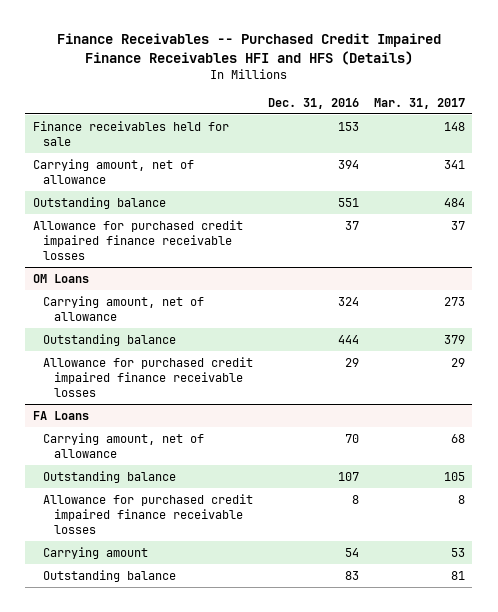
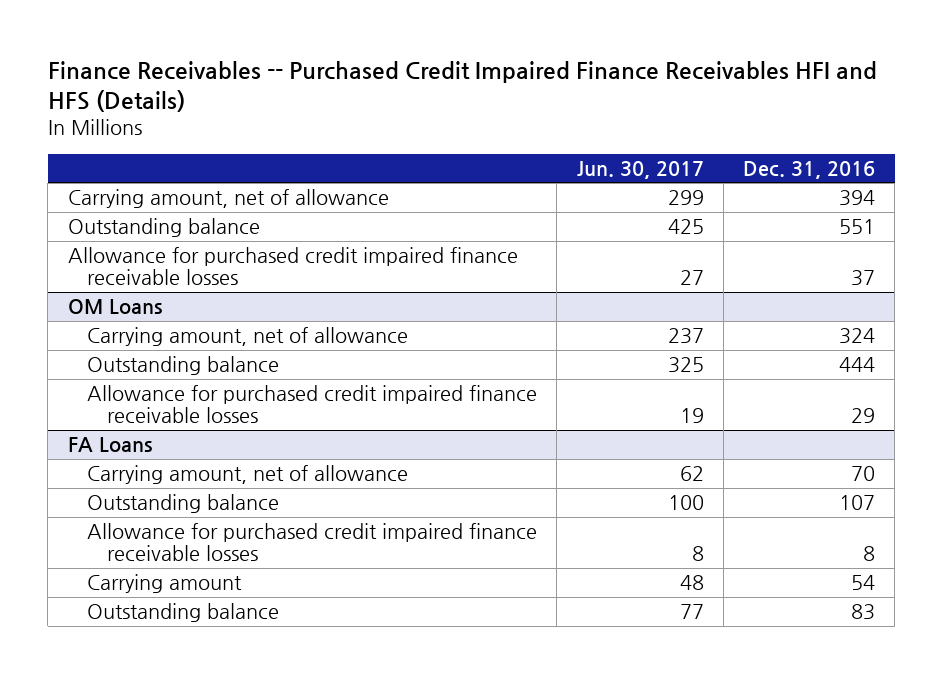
[373,97,465,109] Mar. 31, 2017 -> none
none -> [576,160,704,179] Jun. 30, 2017
[32,120,229,146] Finance receivables held for sale -> none

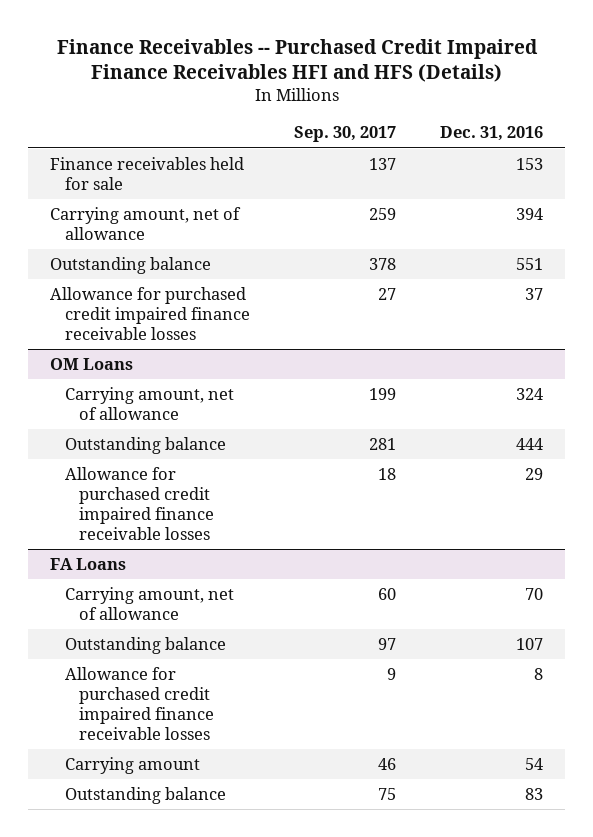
[576,160,704,179] Jun. 30, 2017 -> none
none -> [293,126,396,143] Sep. 30, 2017
none -> [50,157,245,191] Finance receivables held for sale

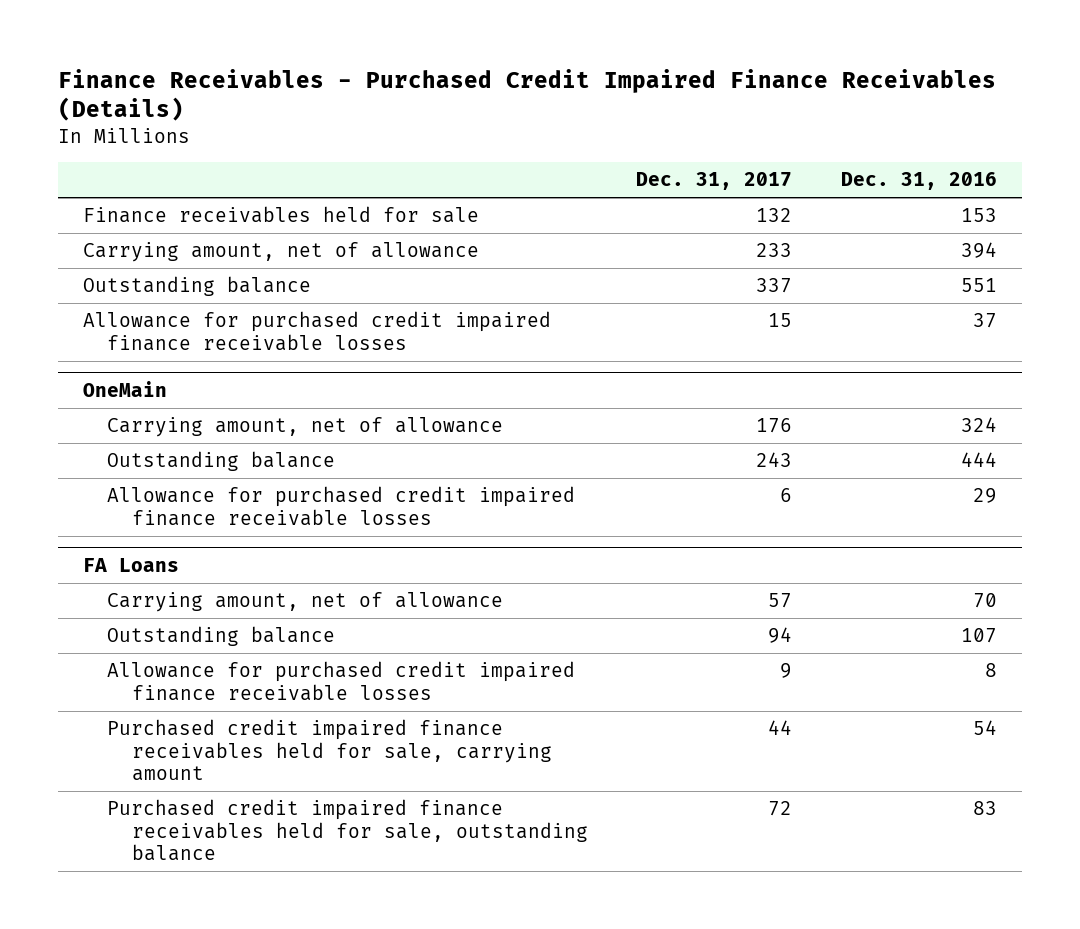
[56,38,538,82] Finance Receivables -- Purchased Credit Impaired Finance Receivables HFI and HFS (Details) -> [58,68,997,122] Finance Receivables - Purchased Credit Impaired Finance Receivables (Details)
[293,126,396,143] Sep. 30, 2017 -> none
none -> [636,171,793,190] Dec. 31, 2017
[50,358,134,371] OM Loans -> [82,380,167,397] OneMain
[64,757,200,775] Carrying amount -> [107,719,552,782] Purchased credit impaired finance receivables held for sale, carrying amount
[64,787,226,805] Outstanding balance -> [107,799,588,862] Purchased credit impaired finance receivables held for sale, outstanding balance

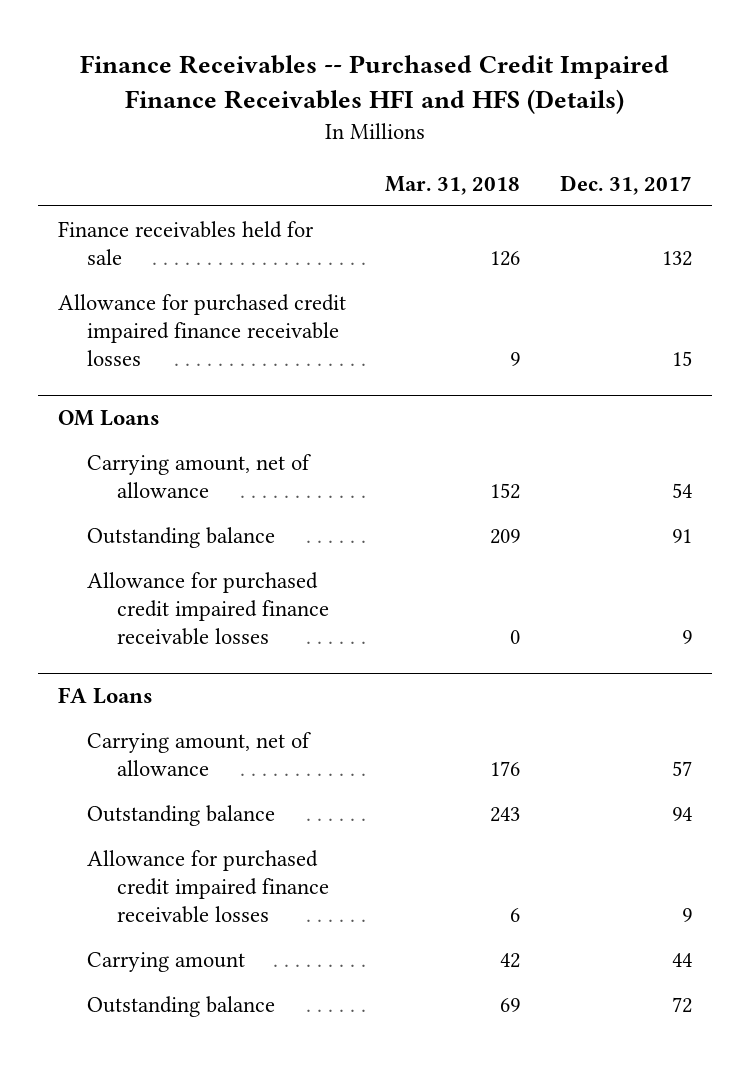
[58,68,997,122] Finance Receivables - Purchased Credit Impaired Finance Receivables (Details) -> [79,55,669,115] Finance Receivables -- Purchased Credit Impaired Finance Receivables HFI and HFS (Details)
[841,171,998,190] Dec. 31, 2016 -> none
none -> [385,175,521,195] Mar. 31, 2018
[82,242,479,263] Carrying amount, net of allowance -> none
[82,276,311,297] Outstanding balance -> none
[82,380,167,397] OneMain -> [57,409,160,426] OM Loans
[756,418,793,434] 176 -> [672,482,693,498] 54
[756,452,793,468] 243 -> [672,528,693,543] 91
[780,488,793,503] 6 -> [682,630,693,645] 9
[107,719,552,782] Purchased credit impaired finance receivables held for sale, carrying amount -> [87,951,246,972] Carrying amount
[107,799,588,862] Purchased credit impaired finance receivables held for sale, outstanding balance -> [87,995,276,1017] Outstanding balance

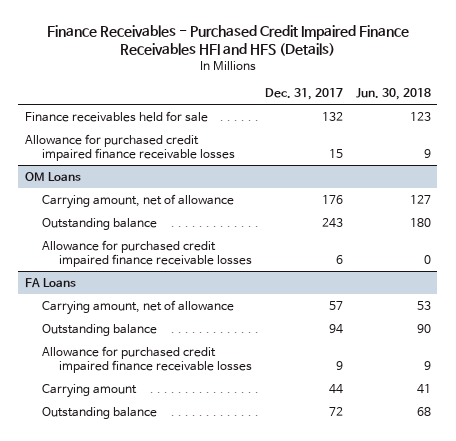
[79,55,669,115] Finance Receivables -- Purchased Credit Impaired Finance Receivables HFI and HFS (Details) -> [46,25,409,57] Finance Receivables - Purchased Credit Impaired Finance Receivables HFI and HFS (Details)
[385,175,521,195] Mar. 31, 2018 -> none
none -> [355,88,431,101] Jun. 30, 2018
[672,482,693,498] 54 -> [321,194,343,204] 176
[672,528,693,543] 91 -> [321,217,343,228] 243
[682,630,693,645] 9 -> [335,254,343,264] 6

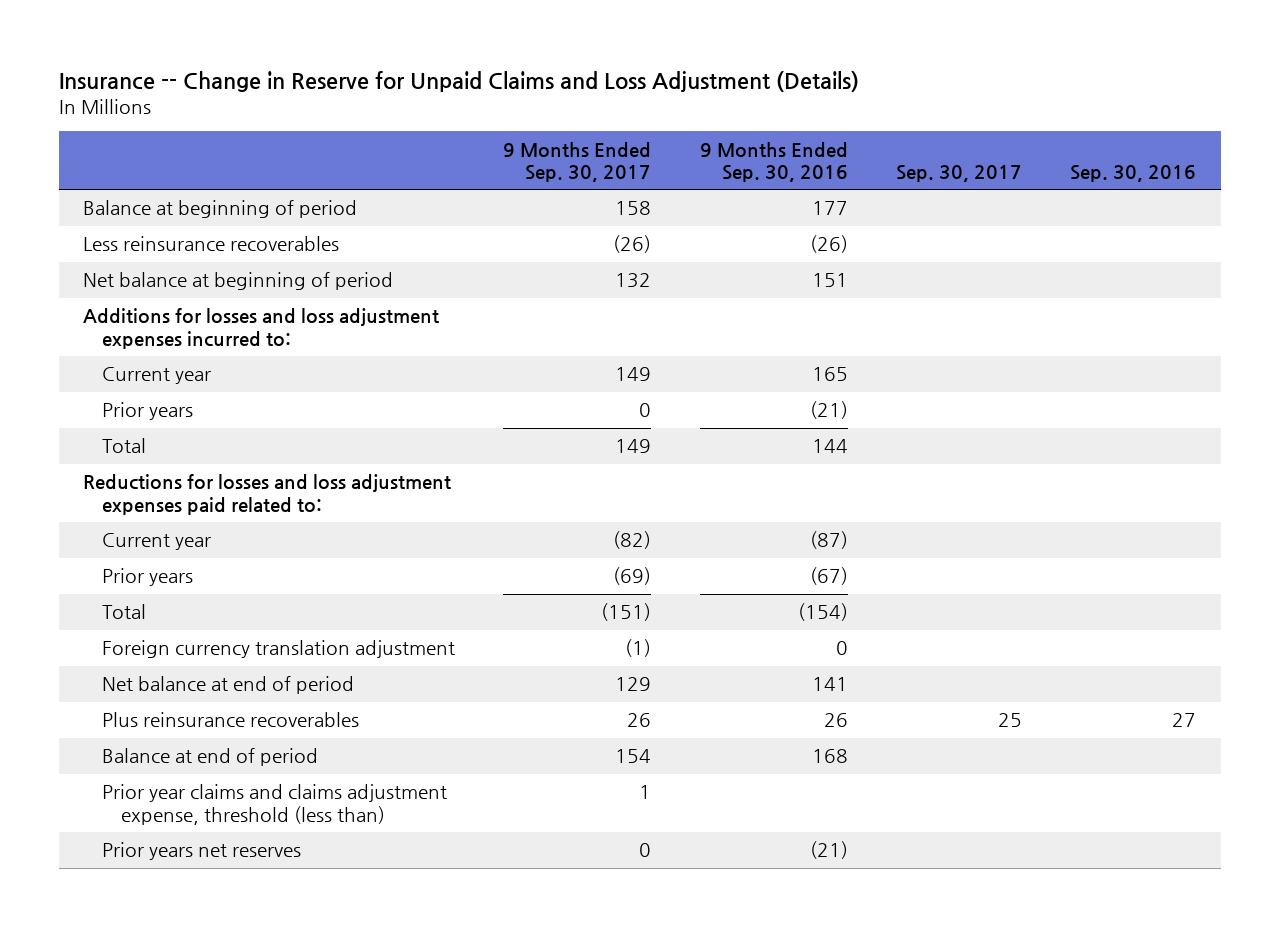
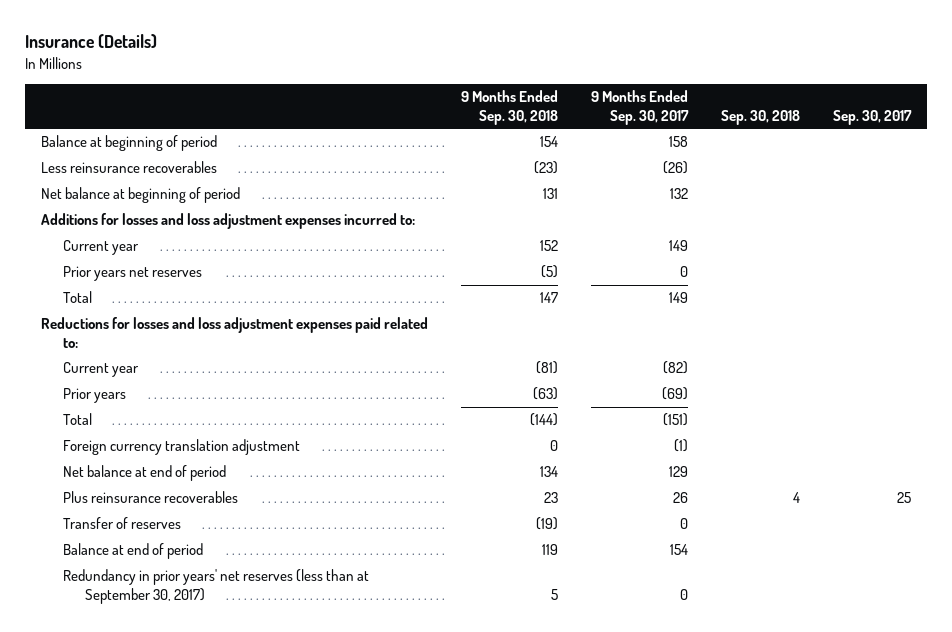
[59,70,860,92] Insurance -- Change in Reserve for Unpaid Claims and Loss Adjustment (Details) -> [25,34,158,49] Insurance (Details)
[699,141,848,183] 9 Months Ended Sep. 30, 2016 -> none
[1070,165,1197,183] Sep. 30, 2016 -> none
none -> [461,90,559,125] 9 Months Ended Sep. 30, 2018
none -> [720,109,800,125] Sep. 30, 2018
[101,402,193,421] Prior years -> none
[101,842,301,861] Prior years net reserves -> [62,266,202,282] Prior years net reserves
none -> [62,517,181,530] Transfer of reserves
[101,784,447,825] Prior year claims and claims adjustment expense, threshold (less than) -> none
none -> [62,569,369,605] Redundancy in prior years' net reserves (less than at September 30, 2017)

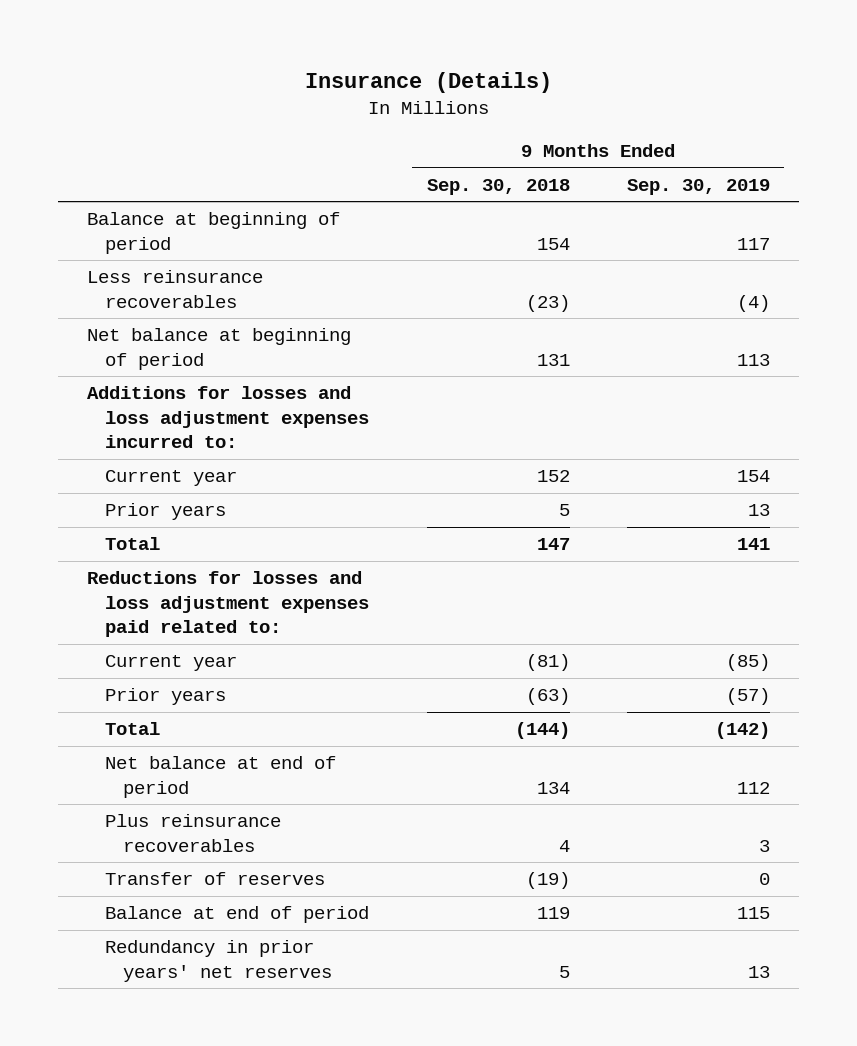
[591,90,690,125] 9 Months Ended Sep. 30, 2017 -> none
[720,109,800,125] Sep. 30, 2018 -> none
[832,109,912,125] Sep. 30, 2017 -> none
none -> [627,178,771,195] Sep. 30, 2019
[62,266,202,282] Prior years net reserves -> [105,503,227,521] Prior years
[541,265,559,279] (5) -> [558,504,570,517] 5
[62,439,300,456] Foreign currency translation adjustment -> none
[544,492,559,504] 23 -> [558,839,570,852] 4
[62,569,369,605] Redundancy in prior years' net reserves (less than at September 30, 2017) -> [105,940,333,982] Redundancy in prior years' net reserves

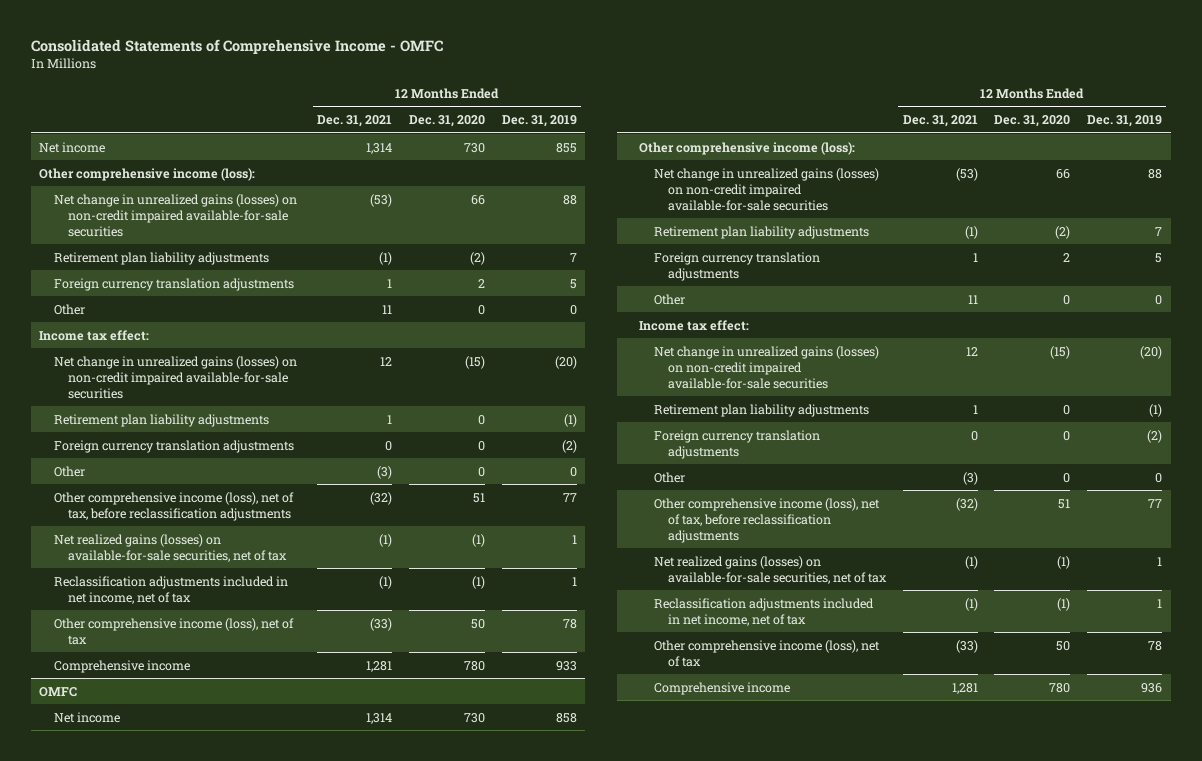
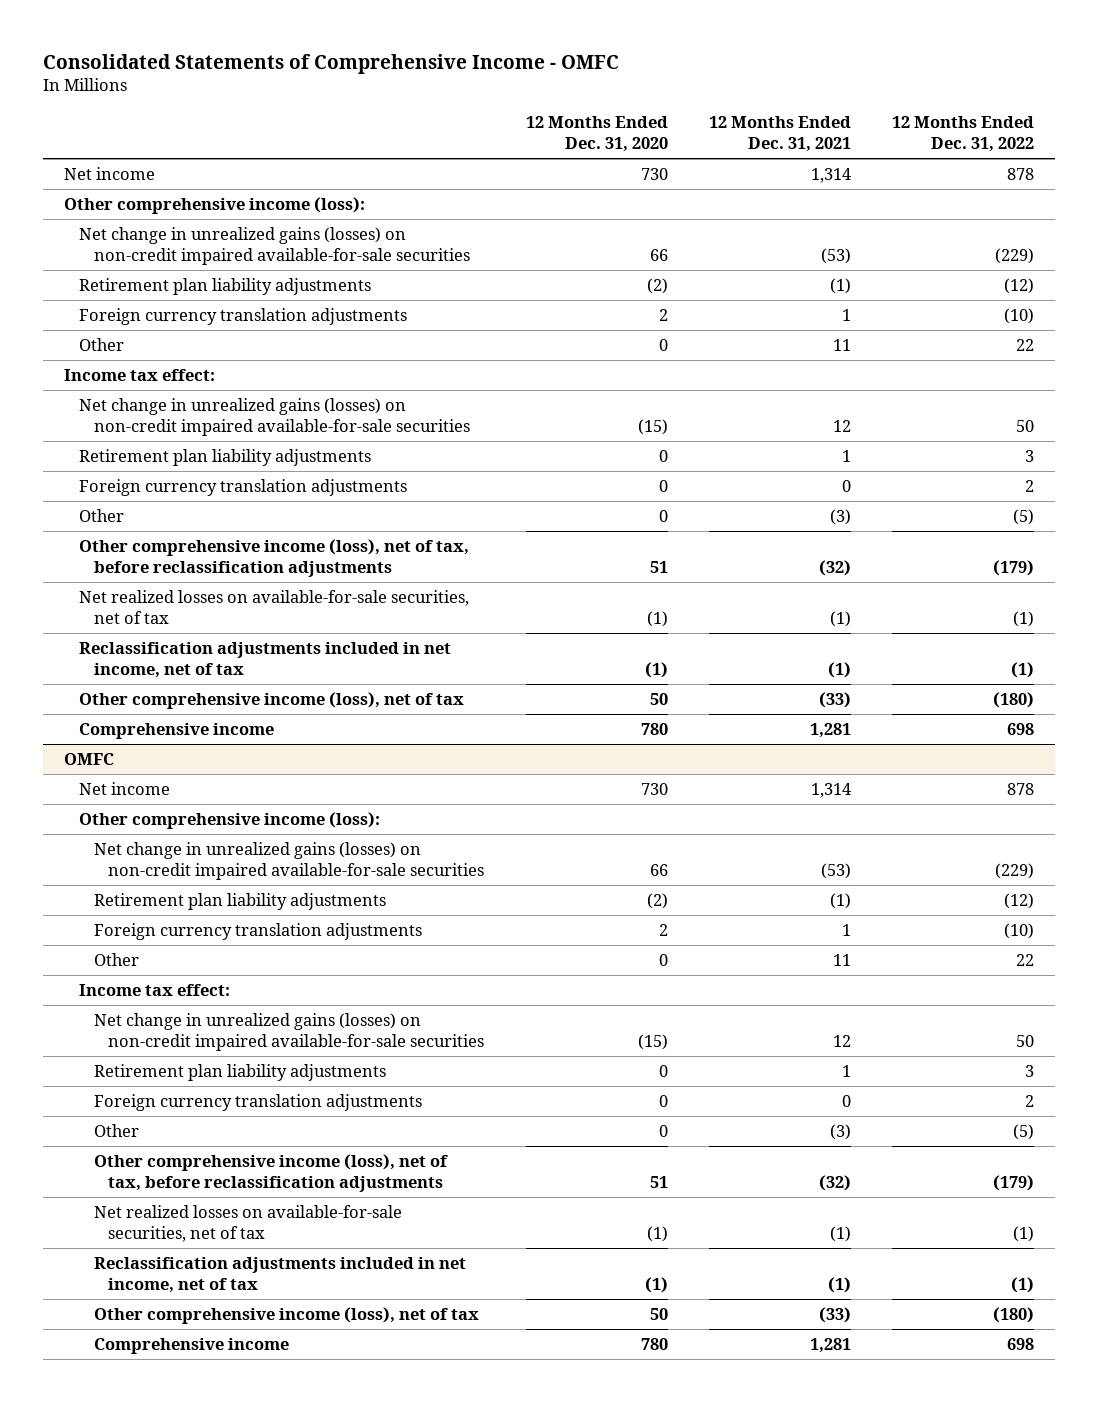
[501,115,577,128] Dec. 31, 2019 -> none
none -> [892,115,1035,153] 12 Months Ended Dec. 31, 2022
[53,533,287,562] Net realized gains (losses) on available-for-sale securities, net of tax -> [78,589,469,624] Net realized losses on available-for-sale securities, net of tax
[653,555,887,584] Net realized gains (losses) on available-for-sale securities, net of tax -> [93,1204,402,1242] Net realized losses on available-for-sale securities, net of tax

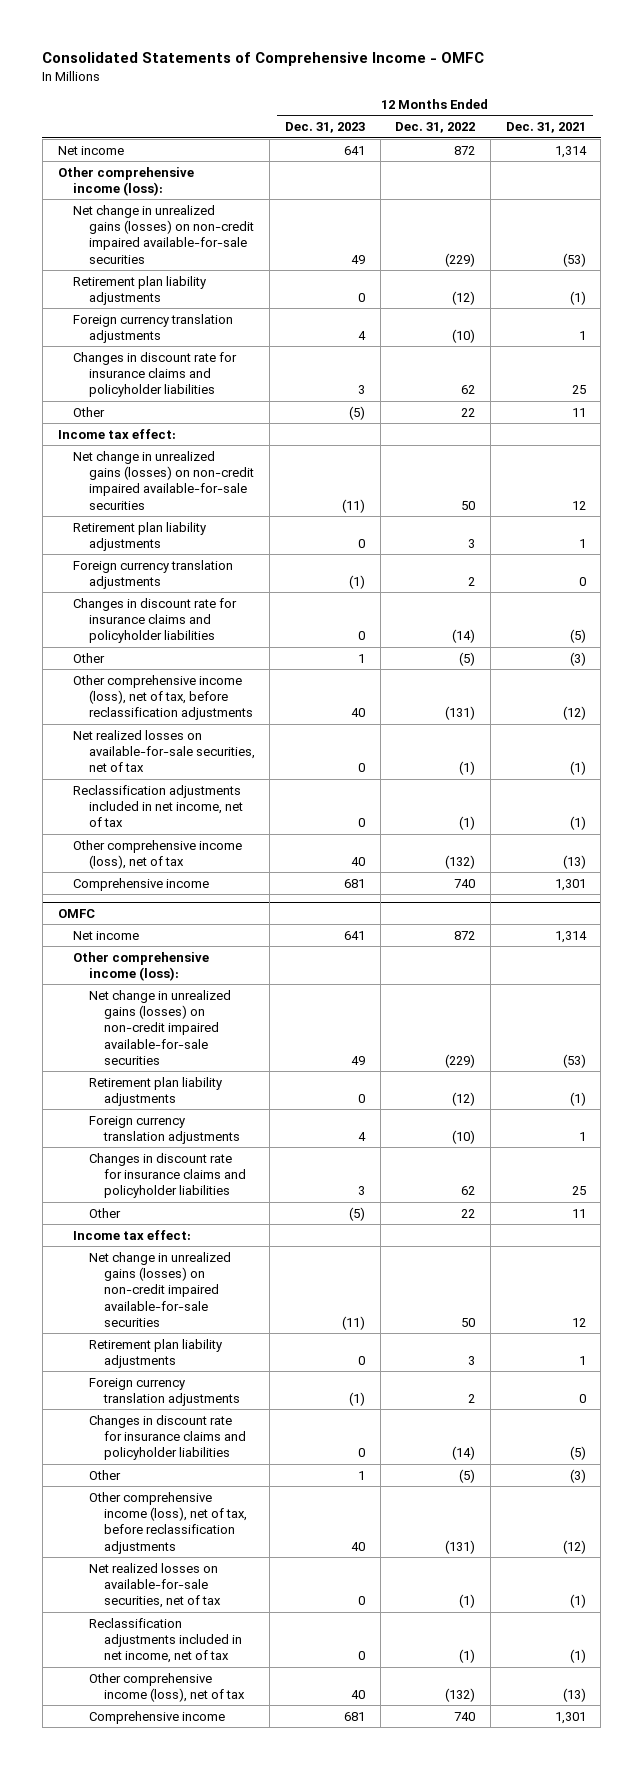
[525,115,668,153] 12 Months Ended Dec. 31, 2020 -> none
none -> [285,122,366,134] Dec. 31, 2023
[1007,167,1035,180] 878 -> [454,145,476,155] 872
none -> [73,351,238,398] Changes in discount rate for insurance claims and policyholder liabilities
none -> [73,597,238,644] Changes in discount rate for insurance claims and policyholder liabilities
[819,559,852,576] (32) -> [562,706,586,721] (12)
[993,559,1035,576] (179) -> [445,706,476,721] (131)
[819,691,852,708] (33) -> [562,854,586,869] (13)
[993,691,1035,708] (180) -> [445,854,476,869] (132)
[810,722,852,738] 1,281 -> [554,878,586,891] 1,301
[1007,722,1035,735] 698 -> [454,878,476,888] 740
[1007,782,1035,795] 878 -> [454,930,476,940] 872
none -> [88,1152,247,1199] Changes in discount rate for insurance claims and policyholder liabilities
none -> [88,1414,247,1461] Changes in discount rate for insurance claims and policyholder liabilities
[819,1174,852,1191] (32) -> [562,1539,586,1554] (12)
[993,1174,1035,1191] (179) -> [445,1539,476,1554] (131)
[819,1306,852,1323] (33) -> [562,1687,586,1702] (13)
[993,1306,1035,1323] (180) -> [445,1687,476,1702] (132)
[810,1337,852,1353] 1,281 -> [554,1711,586,1724] 1,301
[1007,1337,1035,1350] 698 -> [454,1711,476,1721] 740

